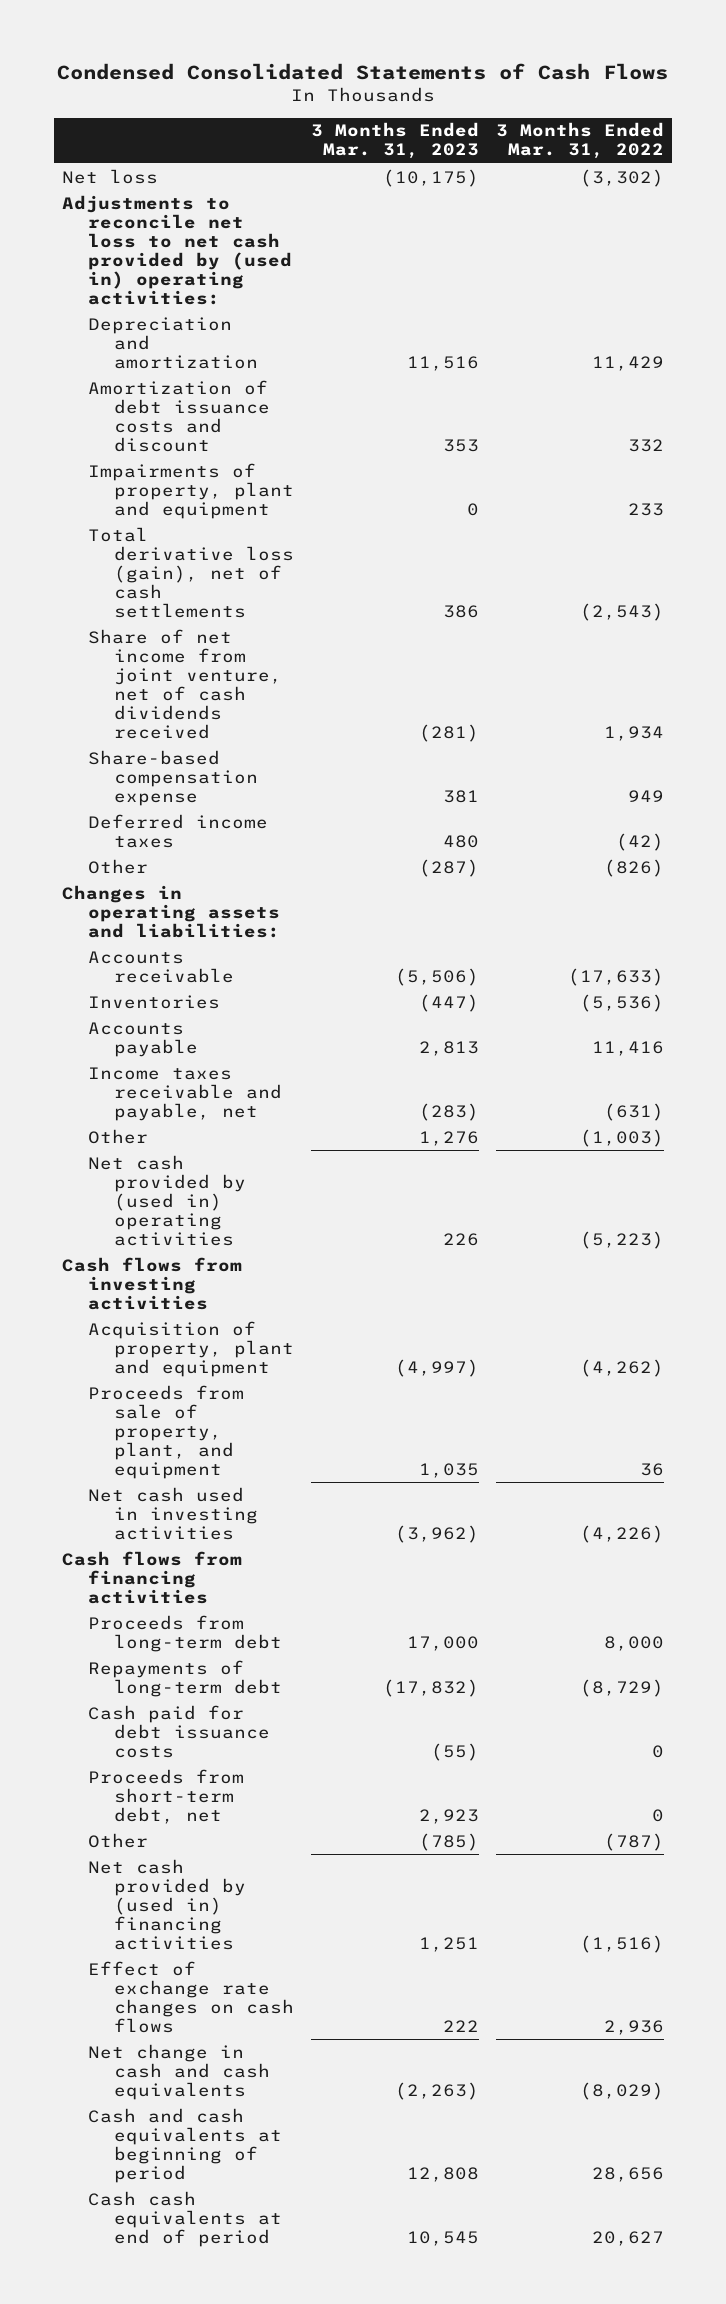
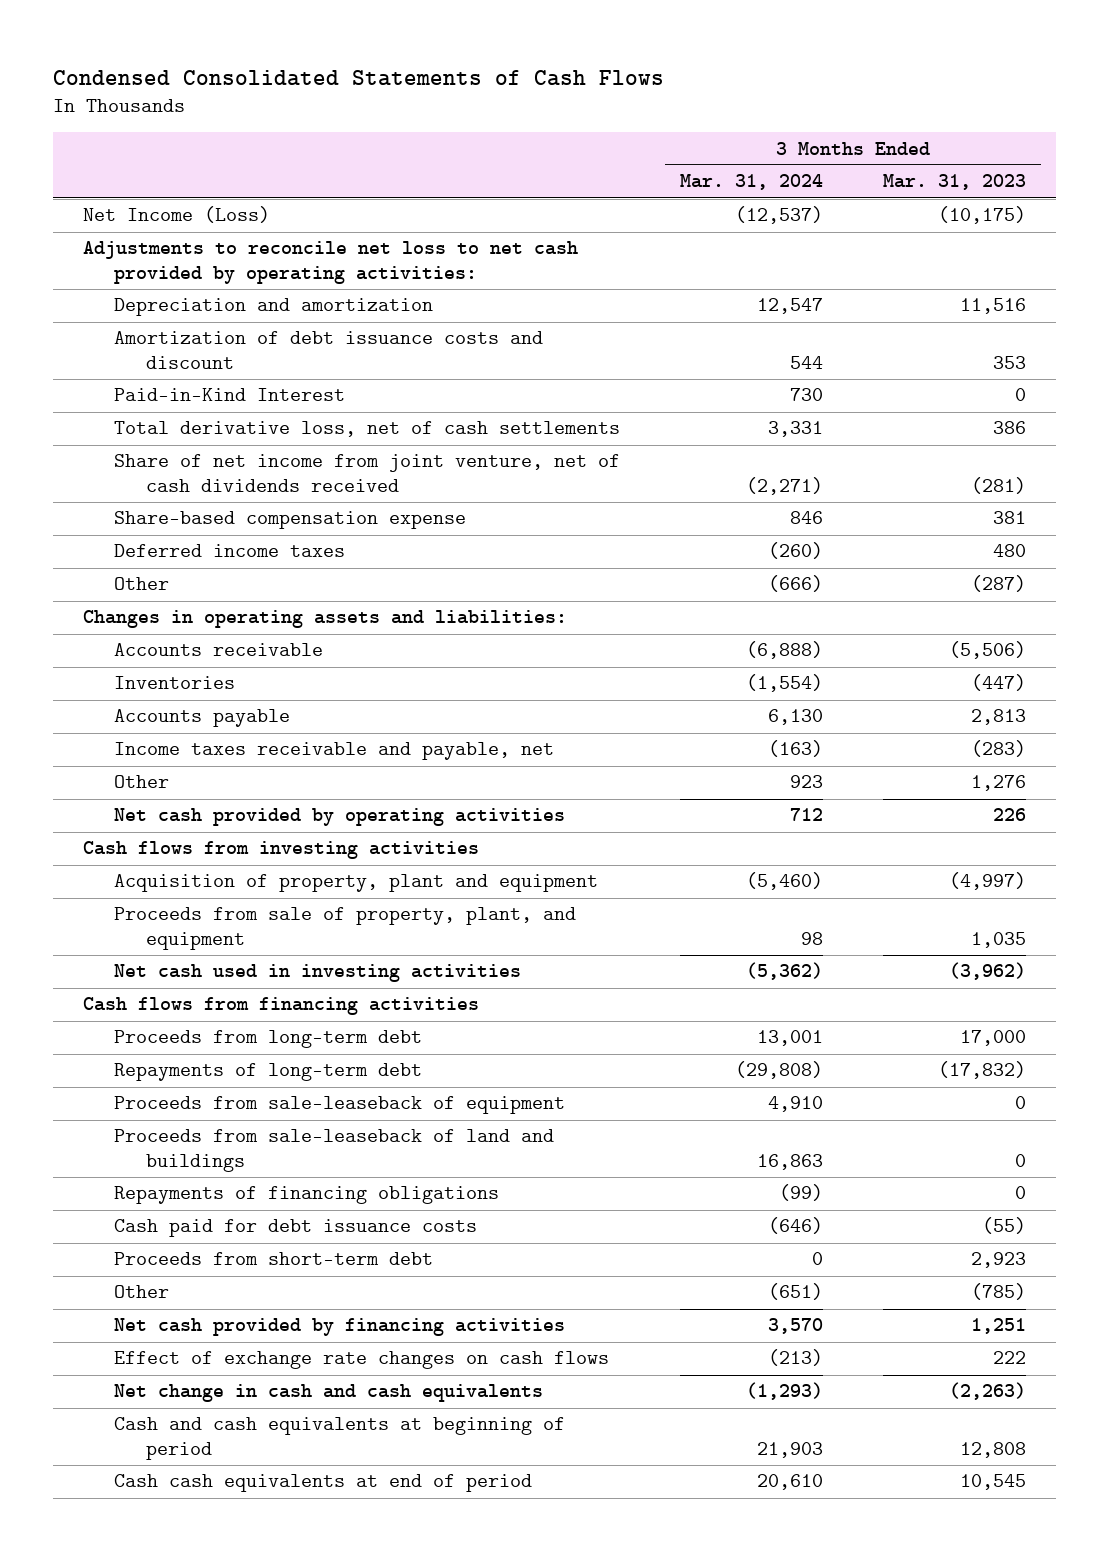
[495,122,664,160] 3 Months Ended Mar. 31, 2022 -> none
none -> [680,174,824,191] Mar. 31, 2024
[61,168,158,184] Net loss -> [83,206,271,224] Net Income (Loss)
[61,194,293,305] Adjustments to reconcile net loss to net cash provided by (used in) operating activities: -> [83,241,579,284] Adjustments to reconcile net loss to net cash provided by operating activities:
[88,462,295,519] Impairments of property, plant and equipment -> none
none -> [114,388,346,402] Paid-in-Kind Interest
[88,526,295,618] Total derivative loss (gain), net of cash settlements -> [114,421,621,438] Total derivative loss, net of cash settlements
[88,1154,247,1246] Net cash provided by (used in) operating activities -> [114,808,566,827] Net cash provided by operating activities
none -> [114,1096,566,1115] Proceeds from sale-leaseback of equipment
none -> [114,1129,555,1172] Proceeds from sale-leaseback of land and buildings
none -> [114,1186,500,1205] Repayments of financing obligations
[88,1768,245,1824] Proceeds from short-term debt, net -> [114,1252,434,1266] Proceeds from short-term debt
[88,1858,247,1950] Net cash provided by (used in) financing activities -> [114,1318,566,1337] Net cash provided by financing activities

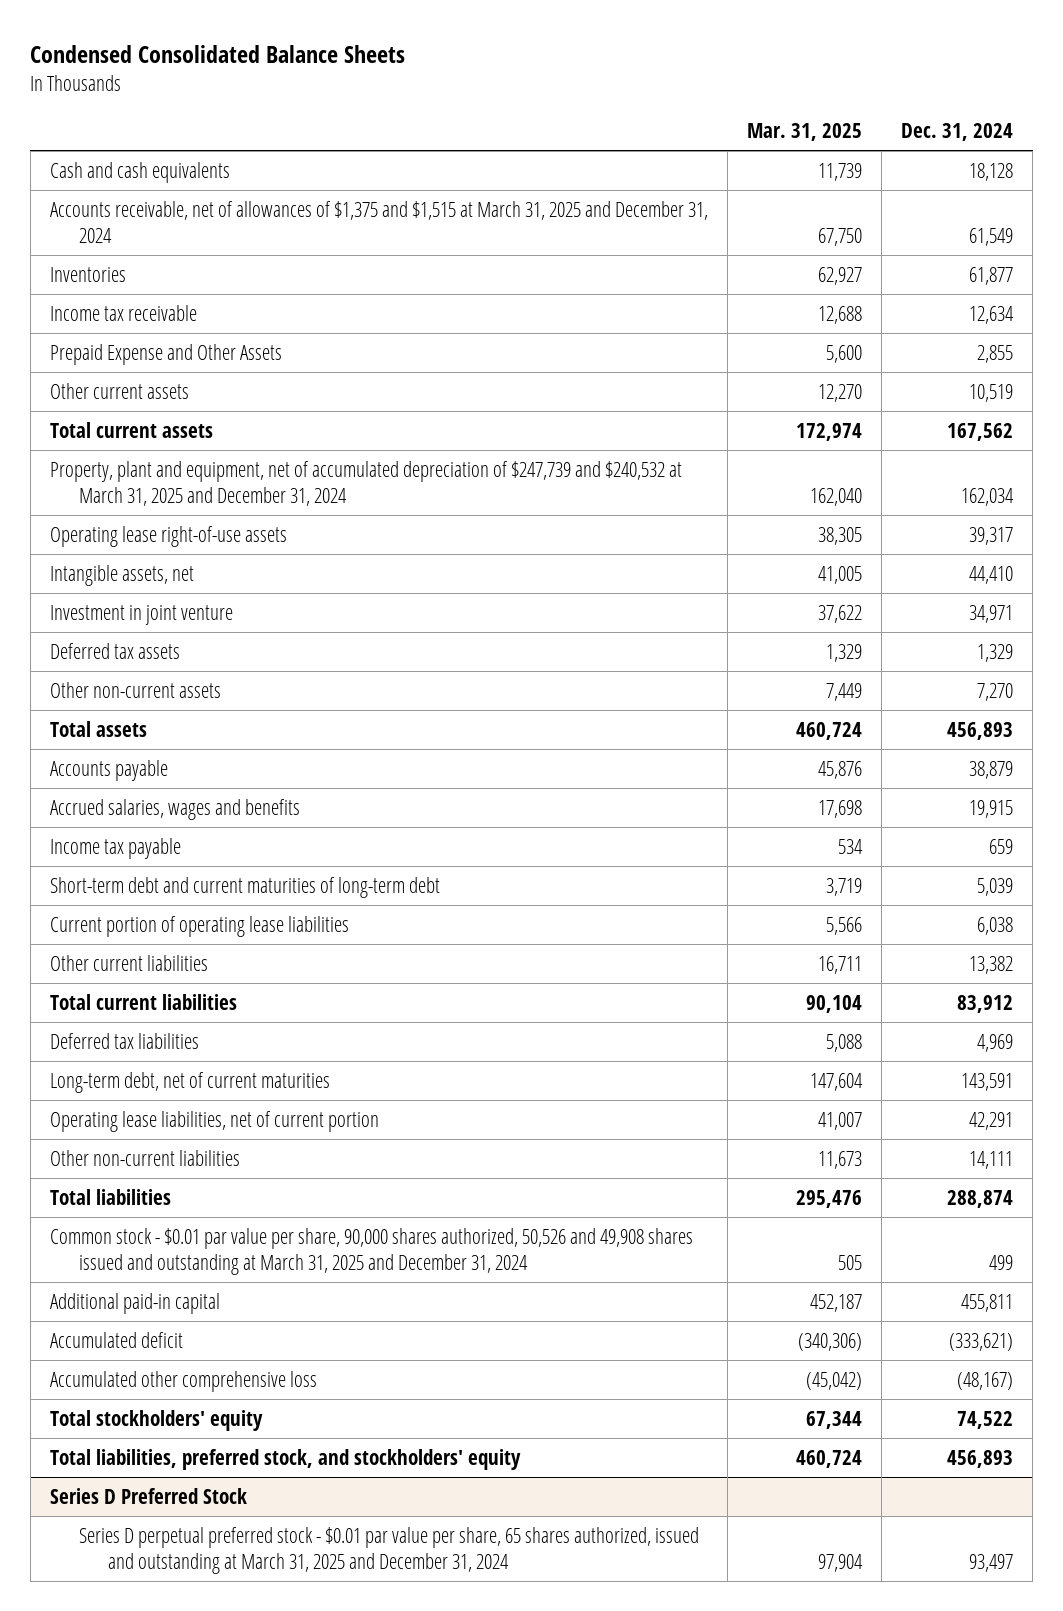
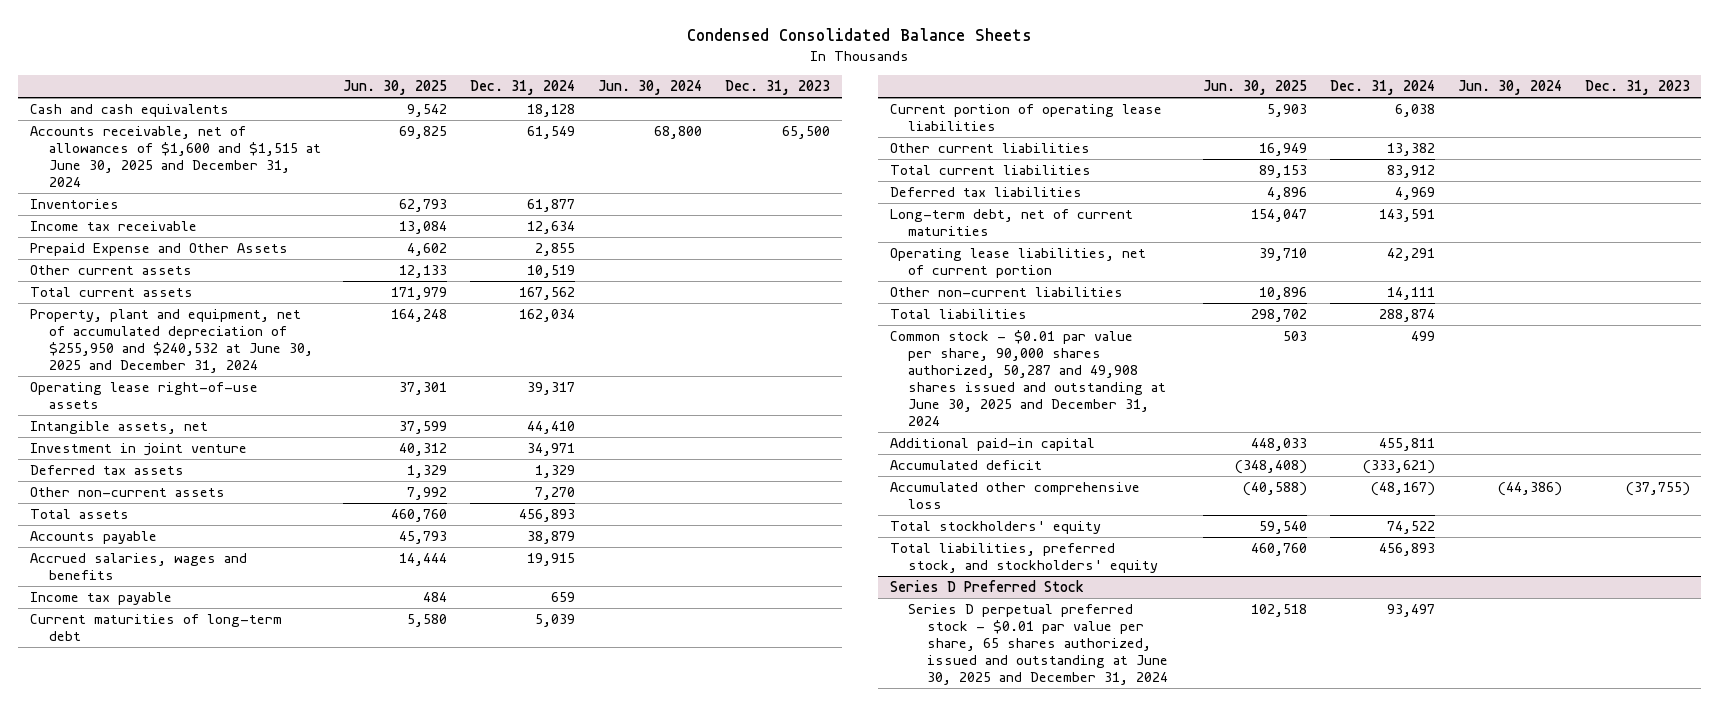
[747,123,863,142] Mar. 31, 2025 -> none
none -> [343,80,448,96] Jun. 30, 2025
none -> [598,80,703,96] Jun. 30, 2024
none -> [725,80,831,96] Dec. 31, 2023
[49,200,708,243] Accounts receivable, net of allowances of $1,375 and $1,515 at March 31, 2025 and December 31, 2024 -> [29,125,321,187] Accounts receivable, net of allowances of $1,600 and $1,515 at June 30, 2025 and December 31, 2024
[49,460,682,506] Property, plant and equipment, net of accumulated depreciation of $247,739 and $240,532 at March 31, 2025 and December 31, 2024 -> [29,308,313,373] Property, plant and equipment, net of accumulated depreciation of $255,950 and $240,532 at June 30, 2025 and December 31, 2024
[49,876,440,898] Short-term debt and current maturities of long-term debt -> [29,613,282,641] Current maturities of long-term debt
[49,1227,693,1275] Common stock - $0.01 par value per share, 90,000 shares authorized, 50,526 and 49,908 shares issued and outstanding at March 31, 2025 and December 31, 2024 -> [889,329,1167,426] Common stock - $0.01 par value per share, 90,000 shares authorized, 50,287 and 49,908 shares issued and outstanding at June 30, 2025 and December 31, 2024
[78,1526,699,1574] Series D perpetual preferred stock - $0.01 par value per share, 65 shares authorized, issued and outstanding at March 31, 2025 and December 31, 2024 -> [908,603,1169,685] Series D perpetual preferred stock - $0.01 par value per share, 65 shares authorized, issued and outstanding at June 30, 2025 and December 31, 2024

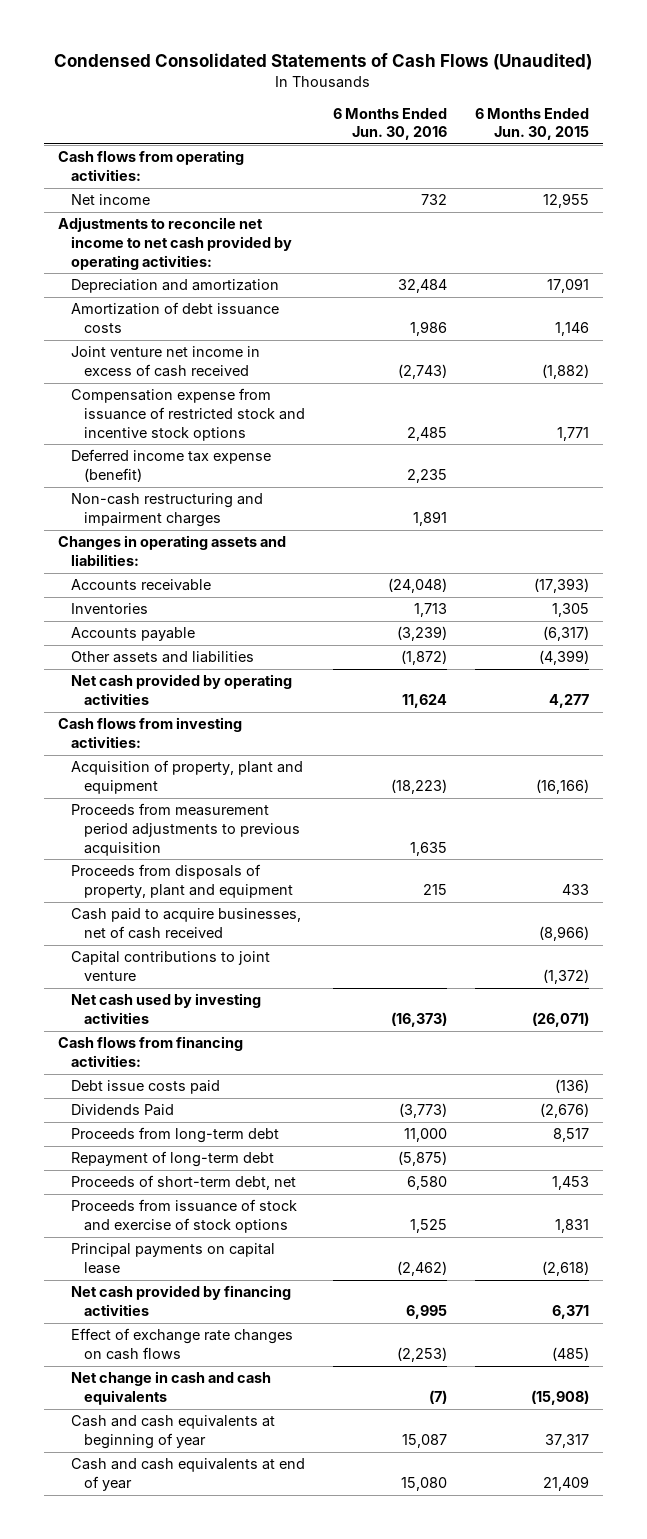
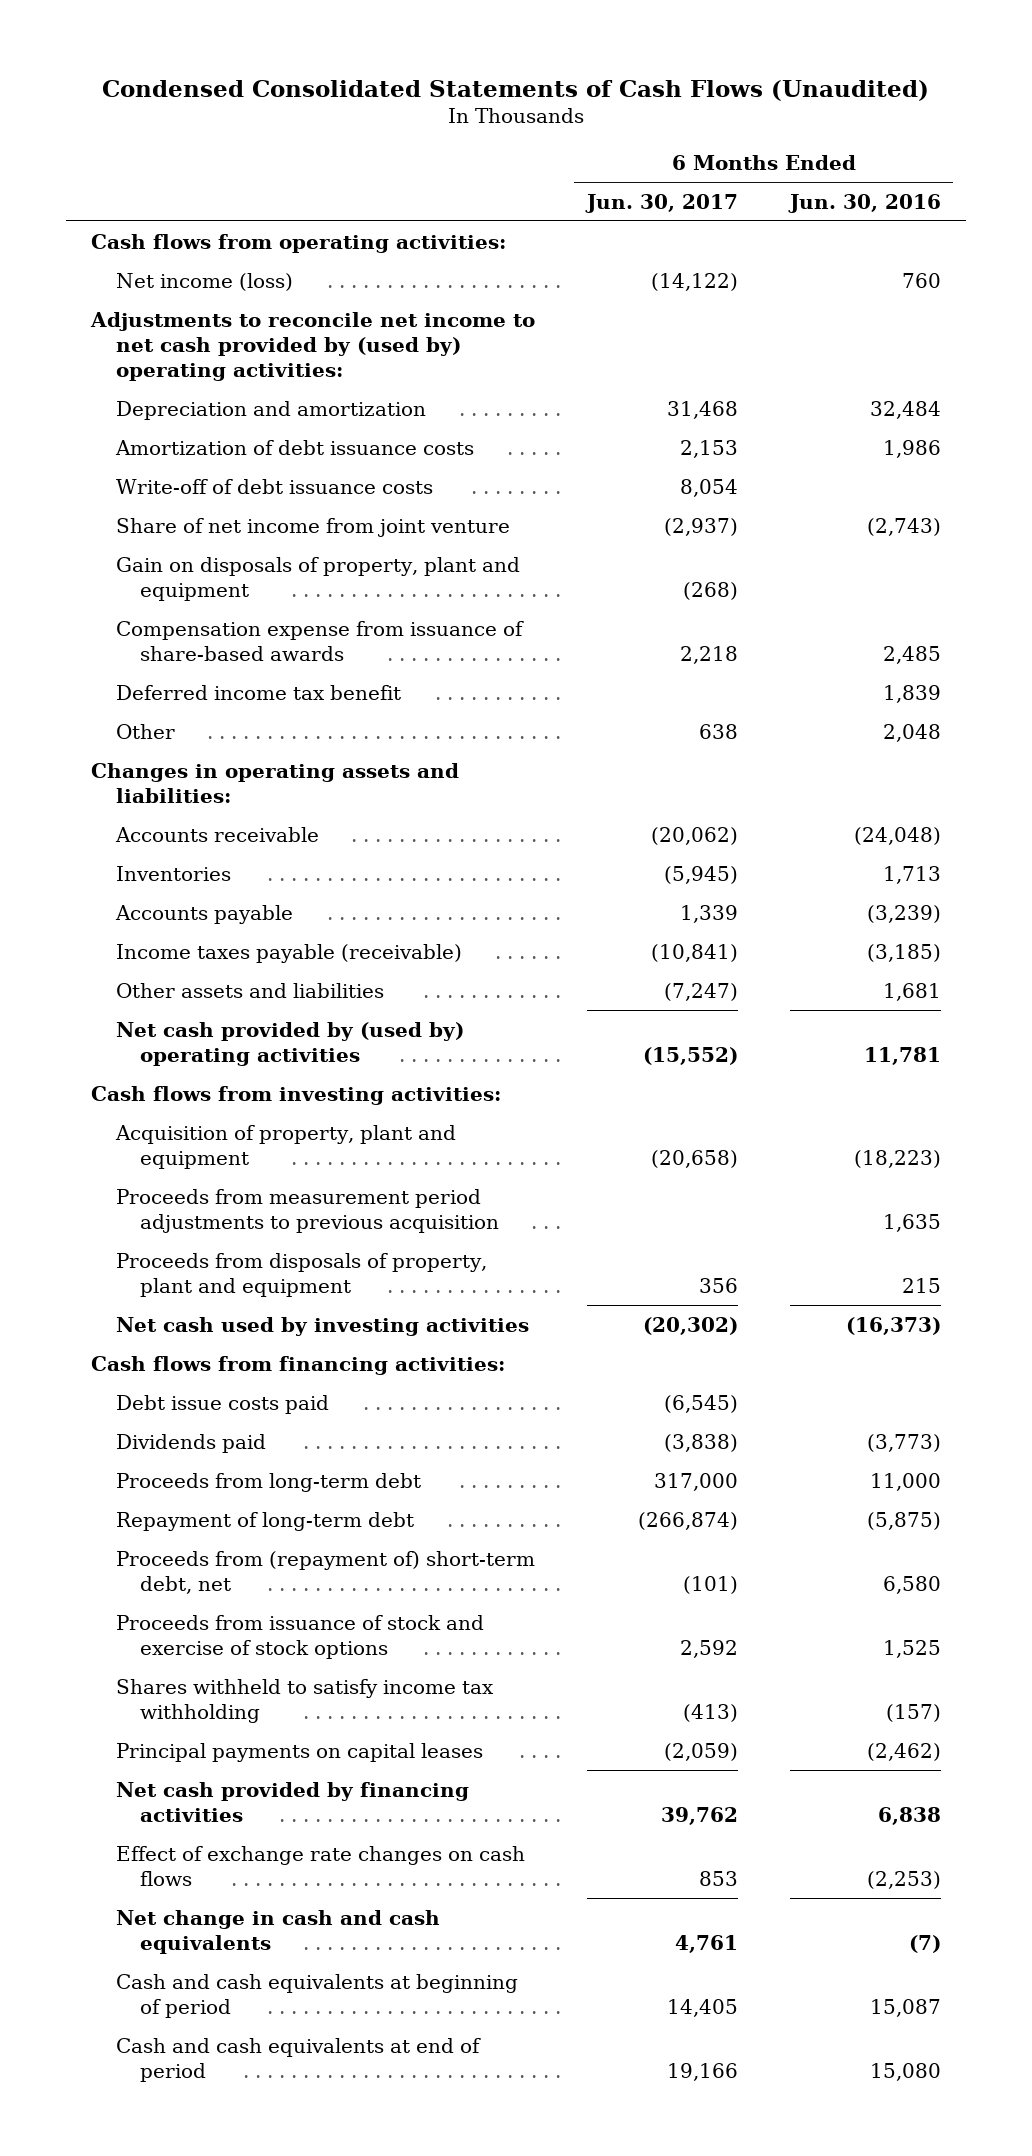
[474,107,589,141] 6 Months Ended Jun. 30, 2015 -> none
none -> [585,193,739,213] Jun. 30, 2017
[71,194,151,206] Net income -> [115,272,293,291] Net income (loss)
[421,194,448,206] 732 -> [901,272,941,288] 760
[58,217,293,270] Adjustments to reconcile net income to net cash provided by operating activities: -> [90,311,536,382] Adjustments to reconcile net income to net cash provided by (used by) operating activities:
[71,493,264,528] Non-cash restructuring and impairment charges -> none
none -> [115,478,433,494] Write-off of debt issuance costs
[71,346,261,378] Joint venture net income in excess of cash received -> [115,517,510,537] Share of net income from joint venture
none -> [115,556,520,602] Gain on disposals of property, plant and equipment
[71,388,306,441] Compensation expense from issuance of restricted stock and incentive stock options -> [115,620,524,662] Compensation expense from issuance of share-based awards
[71,449,272,483] Deferred income tax expense (benefit) -> [115,684,401,700] Deferred income tax benefit
[407,469,448,484] 2,235 -> [882,684,941,703] 1,839
none -> [115,723,175,739] Other
none -> [115,943,462,963] Income taxes payable (receivable)
[401,650,448,666] (1,872) -> [882,982,941,1001] 1,681
[71,674,293,706] Net cash provided by operating activities -> [115,1021,464,1067] Net cash provided by (used by) operating activities
[402,694,448,709] 11,624 -> [863,1047,941,1066] 11,781
[71,908,302,940] Cash paid to acquire businesses, net of cash received -> none
[71,951,271,982] Capital contributions to joint venture -> none
[71,1104,175,1117] Dividends Paid -> [115,1433,266,1453] Dividends paid
[71,1175,297,1191] Proceeds of short-term debt, net -> [115,1550,535,1595] Proceeds from (repayment of) short-term debt, net
none -> [115,1678,494,1724] Shares withheld to satisfy income tax withholding
[71,1243,276,1275] Principal payments on capital lease -> [115,1742,483,1762] Principal payments on capital leases
[406,1305,448,1320] 6,995 -> [877,1807,941,1826] 6,838
[71,1415,276,1450] Cash and cash equivalents at beginning of year -> [115,1973,518,2019] Cash and cash equivalents at beginning of period
[71,1458,306,1492] Cash and cash equivalents at end of year -> [115,2037,481,2083] Cash and cash equivalents at end of period

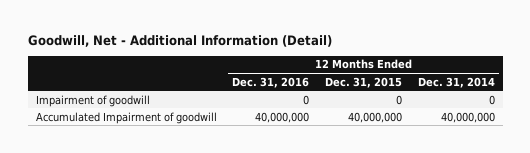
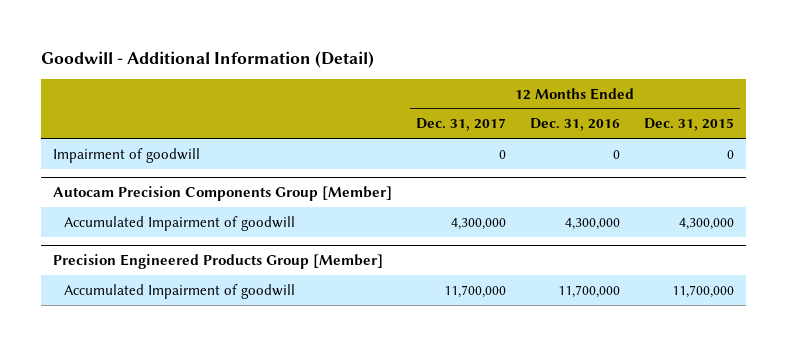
[27,34,332,47] Goodwill, Net - Additional Information (Detail) -> [40,51,374,69] Goodwill - Additional Information (Detail)
[417,76,495,88] Dec. 31, 2014 -> none
none -> [415,118,506,132] Dec. 31, 2017
none -> [52,186,392,202] Autocam Precision Components Group [Member]
[255,111,310,123] 40,000,000 -> [564,217,620,230] 4,300,000
[348,111,403,123] 40,000,000 -> [678,217,734,230] 4,300,000
none -> [52,254,383,270] Precision Engineered Products Group [Member]
none -> [64,283,296,299] Accumulated Impairment of goodwill

